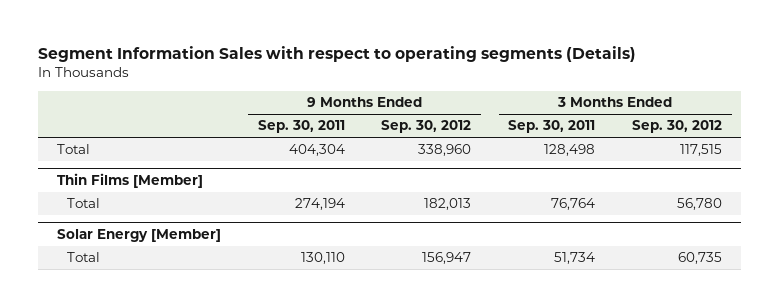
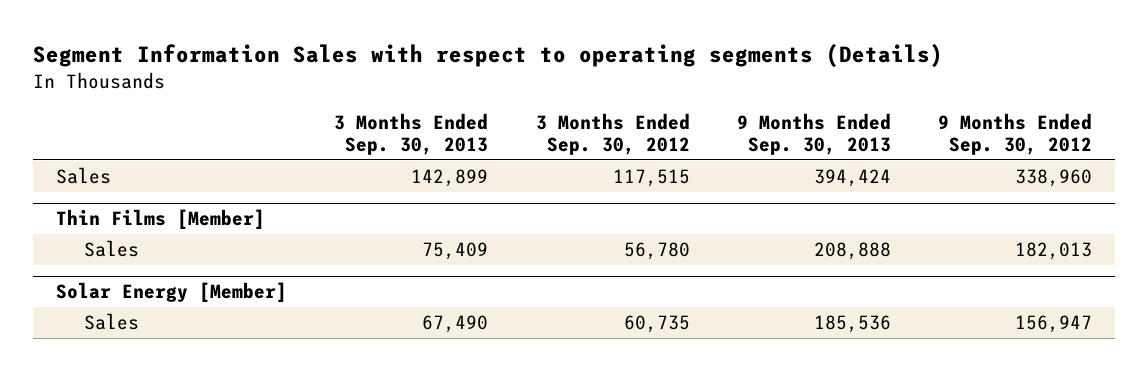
[257,120,345,134] Sep. 30, 2011 -> none
[508,120,596,134] Sep. 30, 2011 -> none
none -> [334,112,489,155] 3 Months Ended Sep. 30, 2013
none -> [736,112,891,155] 9 Months Ended Sep. 30, 2013
[56,144,90,155] Total -> [56,167,112,185] Sales
[66,198,100,209] Total -> [84,240,140,258] Sales
[66,252,100,263] Total -> [84,313,140,331] Sales

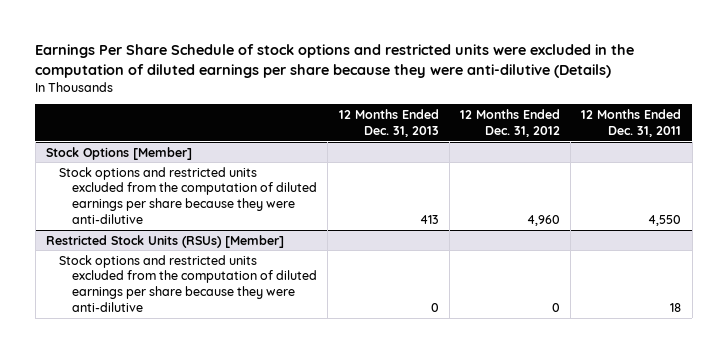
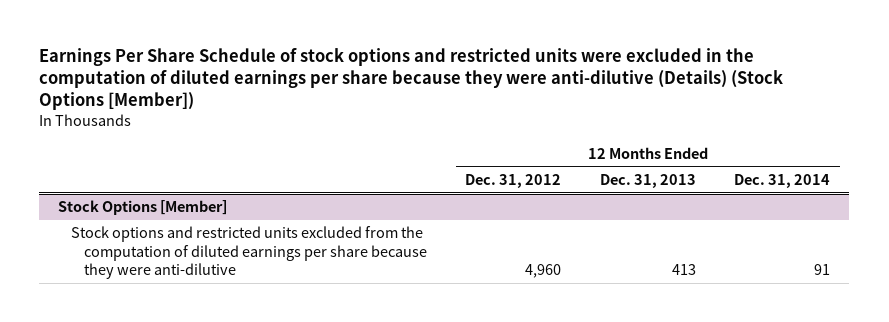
[35,44,635,78] Earnings Per Share Schedule of stock options and restricted units were excluded in the computation of diluted earnings per share because they were anti-dilutive (Details) -> [39,47,784,111] Earnings Per Share Schedule of stock options and restricted units were excluded in the computation of diluted earnings per share because they were anti-dilutive (Details) (Stock Options [Member])
[581,109,682,137] 12 Months Ended Dec. 31, 2011 -> none
none -> [734,173,831,188] Dec. 31, 2014
[46,234,285,248] Restricted Stock Units (RSUs) [Member] -> none
[59,254,318,313] Stock options and restricted units excluded from the computation of diluted earnings per share because they were anti-dilutive -> none

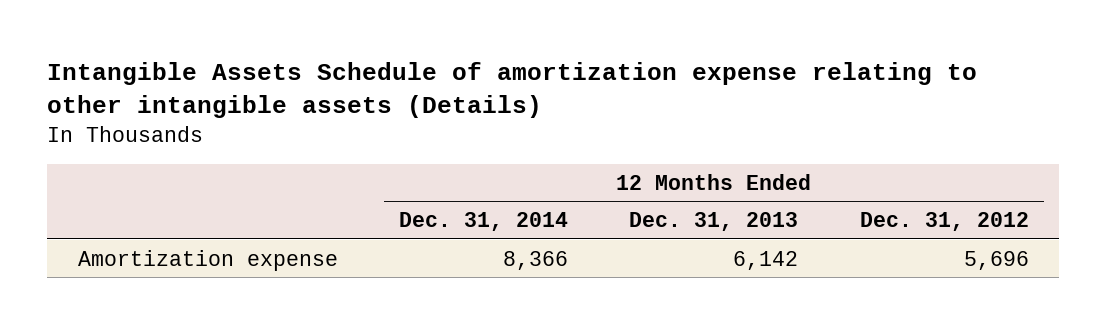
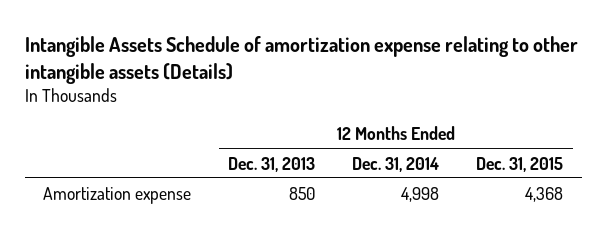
[859,212,1029,232] Dec. 31, 2012 -> none
none -> [476,156,564,172] Dec. 31, 2015
[503,250,569,270] 8,366 -> [401,187,440,203] 4,998
[733,250,799,270] 6,142 -> [289,187,316,201] 850

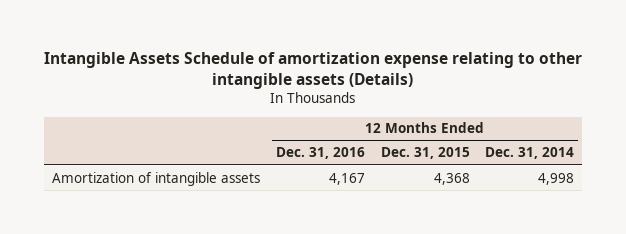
[228,156,316,172] Dec. 31, 2013 -> none
none -> [275,147,365,160] Dec. 31, 2016
[43,187,192,205] Amortization expense -> [51,171,260,186] Amortization of intangible assets

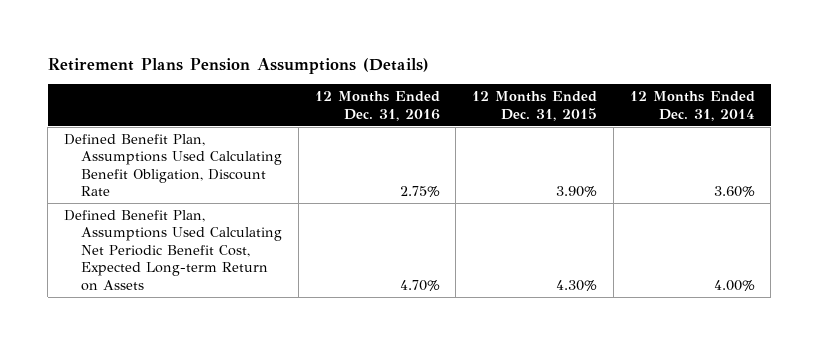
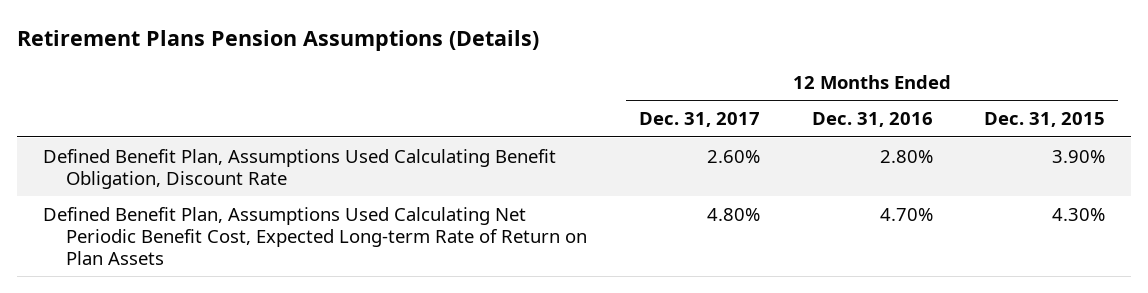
[629,91,755,121] 12 Months Ended Dec. 31, 2014 -> none
none -> [639,112,761,128] Dec. 31, 2017
[399,186,440,198] 2.75% -> [879,149,933,163] 2.80%
[63,209,283,291] Defined Benefit Plan, Assumptions Used Calculating Net Periodic Benefit Cost, Expected Long-term Return on Assets -> [42,206,588,265] Defined Benefit Plan, Assumptions Used Calculating Net Periodic Benefit Cost, Expected Long-term Rate of Return on Plan Assets

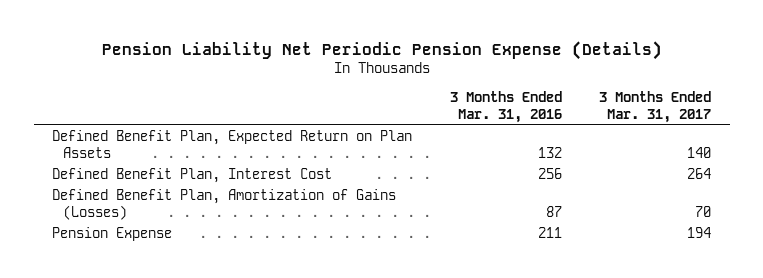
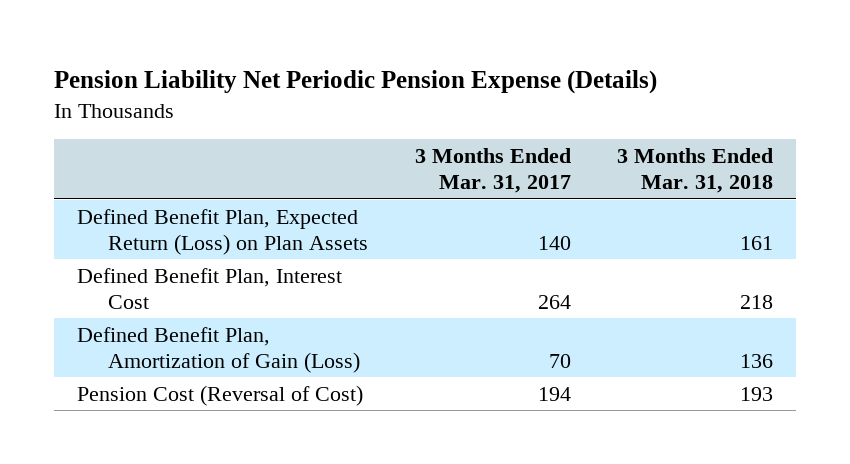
[449,91,562,123] 3 Months Ended Mar. 31, 2016 -> none
none -> [617,148,774,194] 3 Months Ended Mar. 31, 2018
[52,130,413,159] Defined Benefit Plan, Expected Return on Plan Assets -> [77,208,369,255] Defined Benefit Plan, Expected Return (Loss) on Plan Assets
[52,189,397,221] Defined Benefit Plan, Amortization of Gains (Losses) -> [77,326,361,373] Defined Benefit Plan, Amortization of Gain (Loss)
[52,227,173,242] Pension Expense -> [77,384,364,406] Pension Cost (Reversal of Cost)

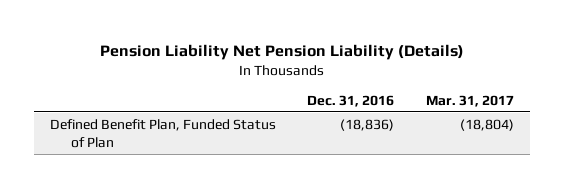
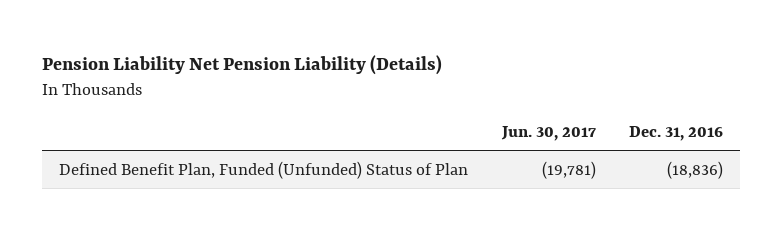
[426,94,515,107] Mar. 31, 2017 -> none
none -> [500,126,596,142] Jun. 30, 2017
[49,119,276,148] Defined Benefit Plan, Funded Status of Plan -> [58,160,468,179] Defined Benefit Plan, Funded (Unfunded) Status of Plan

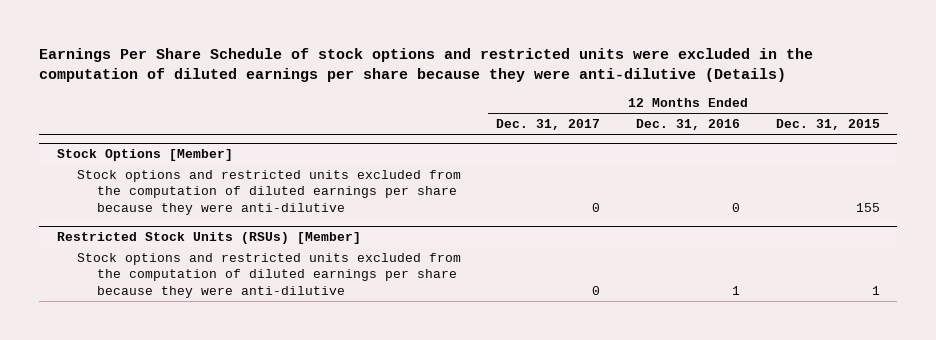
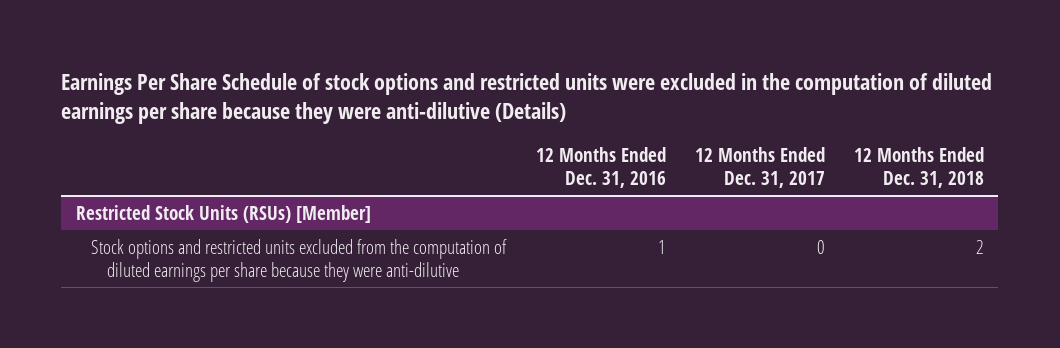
[775,118,880,130] Dec. 31, 2015 -> none
none -> [853,146,984,188] 12 Months Ended Dec. 31, 2018
[56,149,233,162] Stock Options [Member] -> none
[76,169,461,216] Stock options and restricted units excluded from the computation of diluted earnings per share because they were anti-dilutive -> none

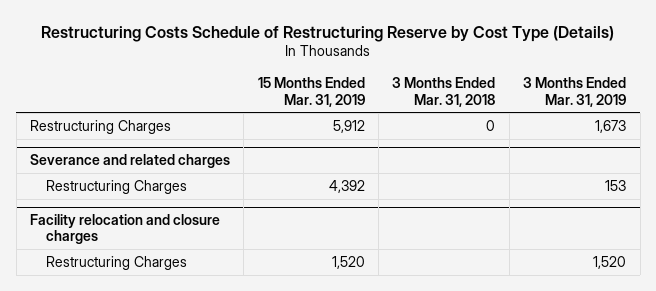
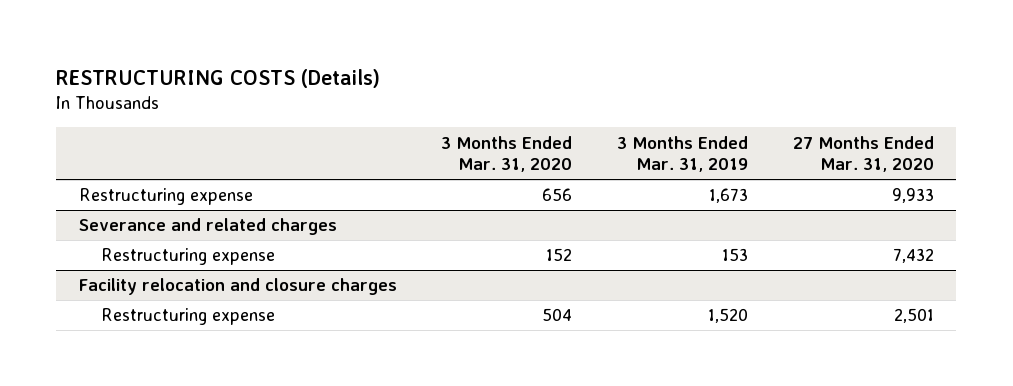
[41,25,615,42] Restructuring Costs Schedule of Restructuring Reserve by Cost Type (Details) -> [56,68,381,88] RESTRUCTURING COSTS (Details)
[257,77,365,107] 15 Months Ended Mar. 31, 2019 -> none
[392,77,496,107] 3 Months Ended Mar. 31, 2018 -> none
none -> [441,135,573,173] 3 Months Ended Mar. 31, 2020
none -> [792,135,934,173] 27 Months Ended Mar. 31, 2020
[29,119,171,134] Restructuring Charges -> [78,188,253,206] Restructuring expense
[45,179,187,194] Restructuring Charges -> [101,248,276,266] Restructuring expense
[45,255,187,270] Restructuring Charges -> [101,308,276,326] Restructuring expense

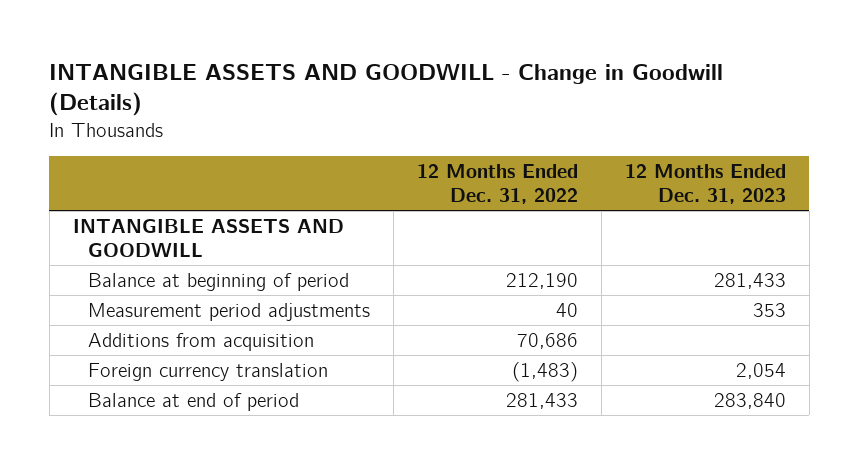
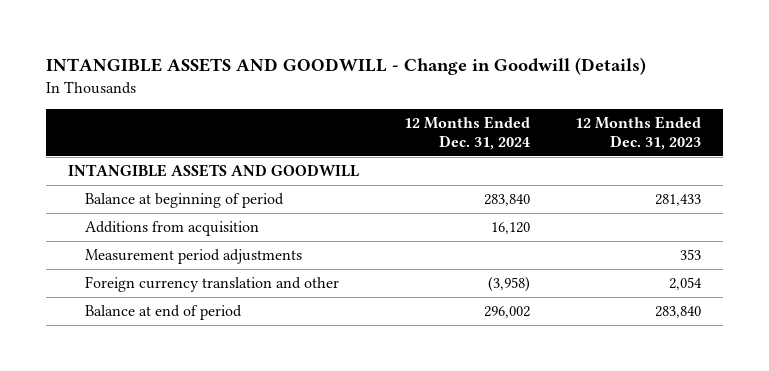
[416,164,578,204] 12 Months Ended Dec. 31, 2022 -> none
none -> [403,116,530,150] 12 Months Ended Dec. 31, 2024
[87,302,370,321] Measurement period adjustments -> [84,249,302,265] Measurement period adjustments
[87,362,328,381] Foreign currency translation -> [84,276,339,293] Foreign currency translation and other

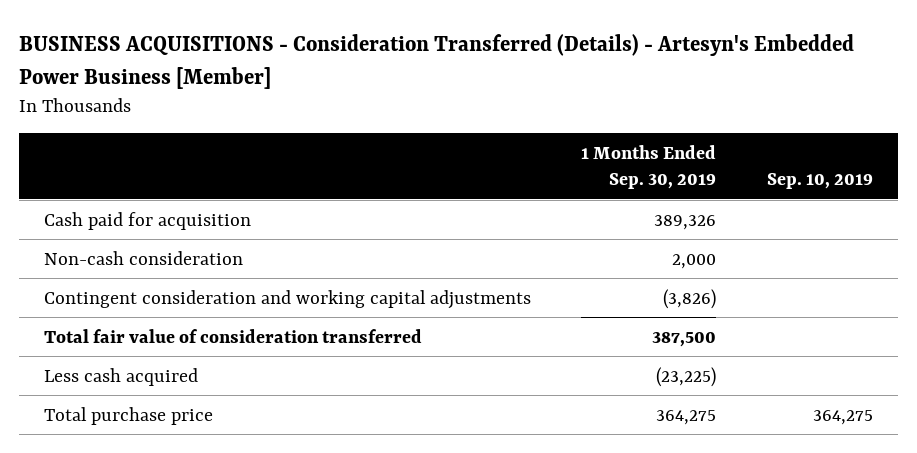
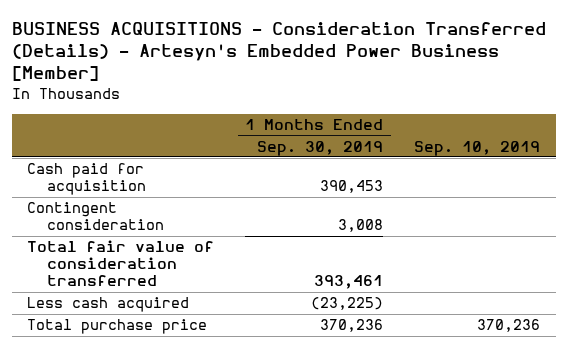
[43,250,243,265] Non-cash consideration -> none
[654,214,717,230] 389,326 -> [320,180,384,194] 390,453
[43,289,531,309] Contingent consideration and working capital adjustments -> [27,202,164,231] Contingent consideration
[663,288,717,309] (3,826) -> [338,219,384,233] 3,008
[652,331,717,347] 387,500 -> [314,275,384,290] 393,461
[656,409,717,425] 364,275 -> [320,319,384,333] 370,236
[812,409,873,425] 364,275 -> [477,319,541,333] 370,236

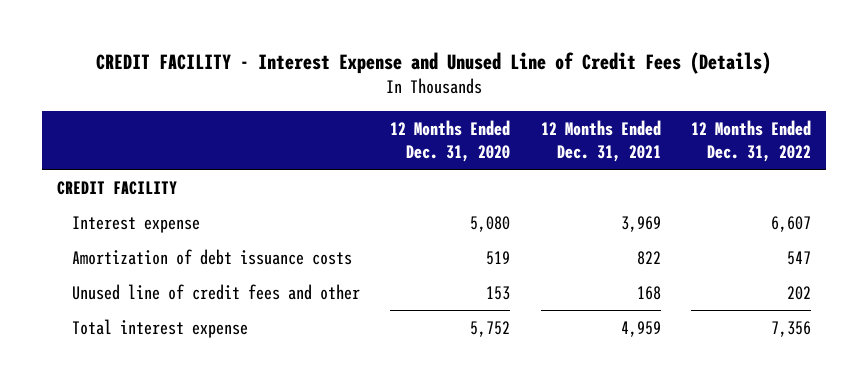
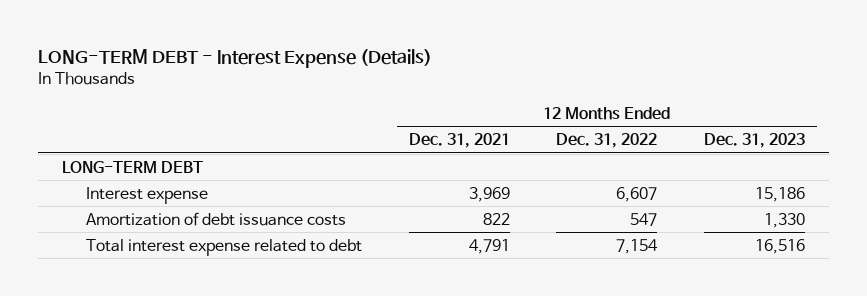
[95,52,771,75] CREDIT FACILITY - Interest Expense and Unused Line of Credit Fees (Details) -> [38,48,433,68] LONG-TERM DEBT - Interest Expense (Details)
[390,119,511,162] 12 Months Ended Dec. 31, 2020 -> none
none -> [704,133,806,149] Dec. 31, 2023
[56,180,177,195] CREDIT FACILITY -> [61,160,203,173] LONG-TERM DEBT
[72,283,361,300] Unused line of credit fees and other -> none
[72,318,249,338] Total interest expense -> [85,238,362,256] Total interest expense related to debt
[620,320,661,337] 4,959 -> [468,238,510,254] 4,791
[770,320,811,337] 7,356 -> [616,238,659,254] 7,154

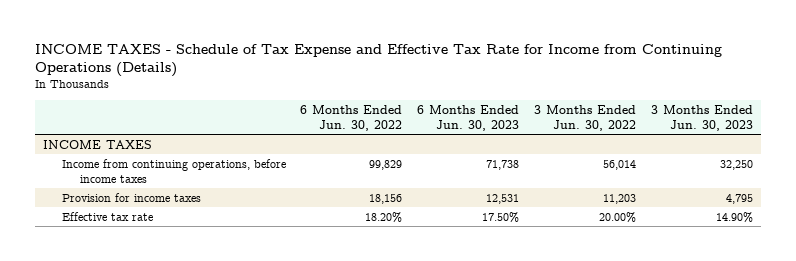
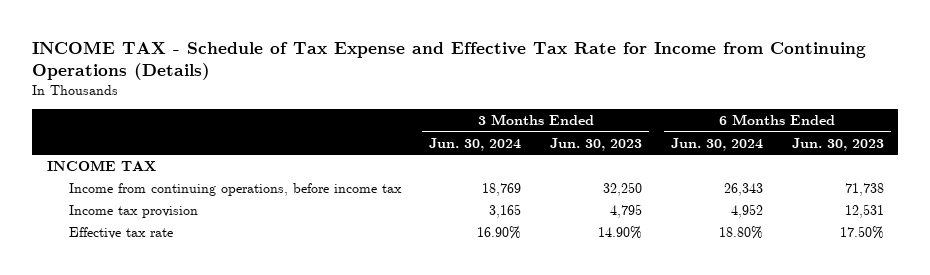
[35,43,723,78] INCOME TAXES - Schedule of Tax Expense and Effective Tax Rate for Income from Continuing Operations (Details) -> [32,41,867,81] INCOME TAX - Schedule of Tax Expense and Effective Tax Rate for Income from Continuing Operations (Details)
[300,104,403,131] 6 Months Ended Jun. 30, 2022 -> none
[534,104,637,131] 3 Months Ended Jun. 30, 2022 -> none
none -> [429,137,522,151] Jun. 30, 2024
none -> [670,137,763,151] Jun. 30, 2024
[42,139,152,149] INCOME TAXES -> [46,160,156,172] INCOME TAX
[61,158,286,183] Income from continuing operations, before income taxes -> [68,183,402,197] Income from continuing operations, before income tax
[61,192,201,202] Provision for income taxes -> [68,205,198,219] Income tax provision

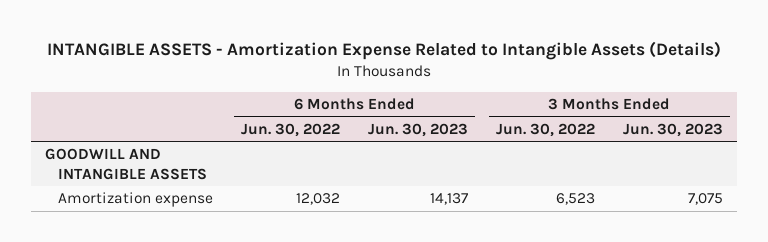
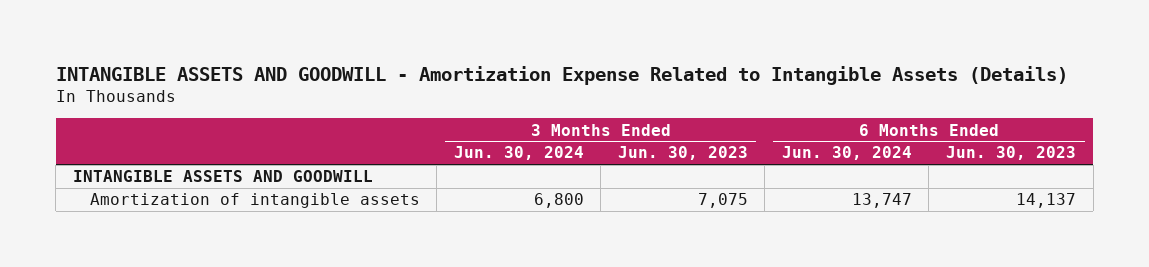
[47,41,722,61] INTANGIBLE ASSETS - Amortization Expense Related to Intangible Assets (Details) -> [55,65,1068,85] INTANGIBLE ASSETS AND GOODWILL - Amortization Expense Related to Intangible Assets (Details)
[241,122,341,137] Jun. 30, 2022 -> none
[495,122,595,137] Jun. 30, 2022 -> none
none -> [453,146,584,161] Jun. 30, 2024
none -> [781,146,912,161] Jun. 30, 2024
[45,148,208,180] GOODWILL AND INTANGIBLE ASSETS -> [72,170,373,183] INTANGIBLE ASSETS AND GOODWILL
[58,192,214,208] Amortization expense -> [89,193,420,209] Amortization of intangible assets

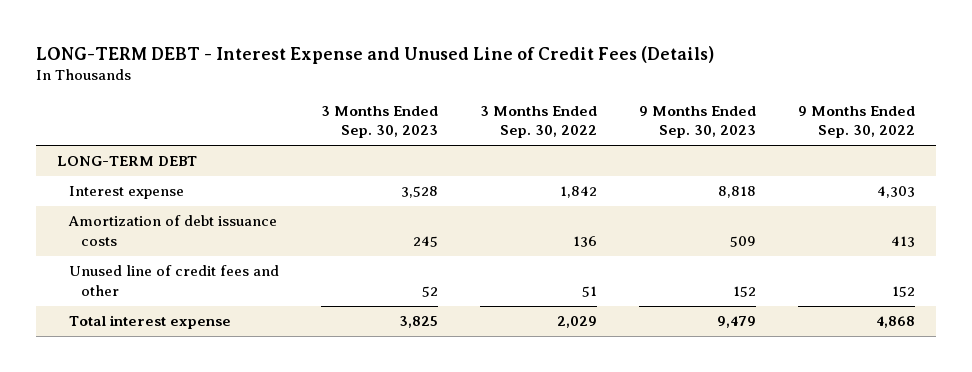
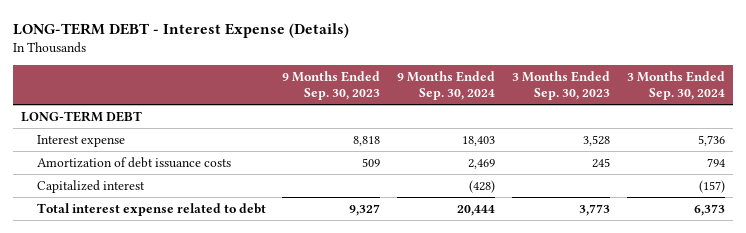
[35,45,714,64] LONG-TERM DEBT - Interest Expense and Unused Line of Credit Fees (Details) -> [12,22,349,38] LONG-TERM DEBT - Interest Expense (Details)
[479,105,597,138] 3 Months Ended Sep. 30, 2022 -> none
[798,105,916,138] 9 Months Ended Sep. 30, 2022 -> none
none -> [397,71,496,100] 9 Months Ended Sep. 30, 2024
none -> [627,71,726,100] 3 Months Ended Sep. 30, 2024
[68,265,279,296] Unused line of credit fees and other -> none
none -> [36,179,145,193] Capitalized interest
[68,315,231,330] Total interest expense -> [36,202,266,216] Total interest expense related to debt
[398,316,438,329] 3,825 -> [579,203,611,216] 3,773
[717,316,757,329] 9,479 -> [349,203,381,216] 9,327

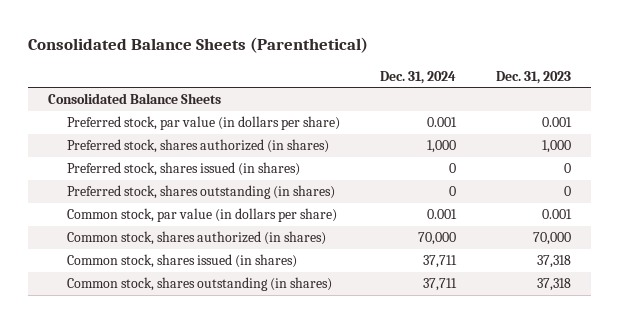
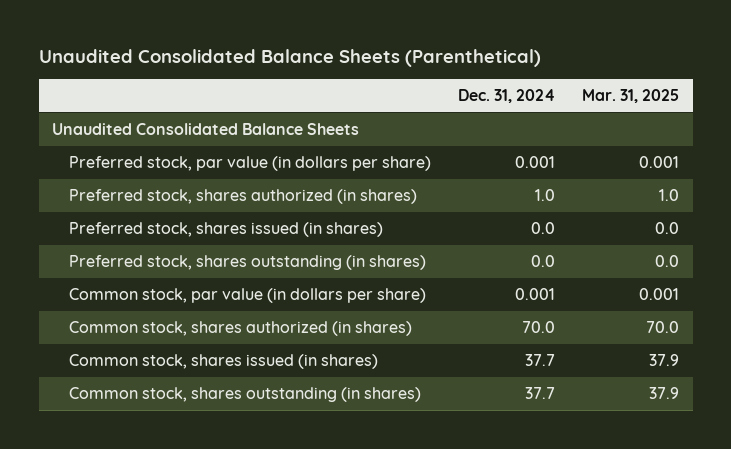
[28,37,369,54] Consolidated Balance Sheets (Parenthetical) -> [38,49,541,68] Unaudited Consolidated Balance Sheets (Parenthetical)
[496,70,572,84] Dec. 31, 2023 -> none
none -> [582,89,680,104] Mar. 31, 2025
[48,93,222,105] Consolidated Balance Sheets -> [52,122,360,135] Unaudited Consolidated Balance Sheets
[427,140,457,154] 1,000 -> [535,188,556,201] 1.0
[449,163,457,174] 0 -> [531,221,556,234] 0.0
[449,186,457,197] 0 -> [531,254,556,267] 0.0
[418,232,457,246] 70,000 -> [522,320,556,333] 70.0
[423,255,458,269] 37,711 -> [525,353,556,366] 37.7
[423,278,458,292] 37,711 -> [525,386,556,399] 37.7

